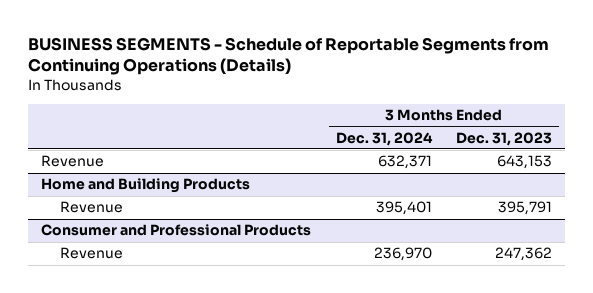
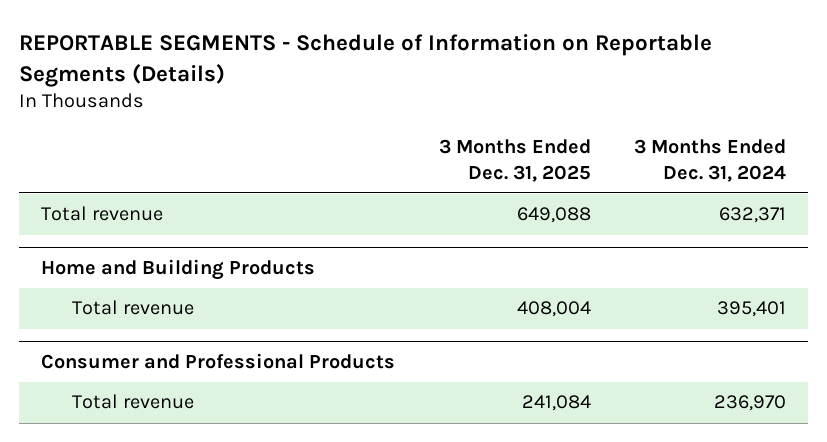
[28,36,550,76] BUSINESS SEGMENTS - Schedule of Reportable Segments from Continuing Operations (Details) -> [19,33,713,87] REPORTABLE SEGMENTS - Schedule of Information on Reportable Segments (Details)
[456,131,553,146] Dec. 31, 2023 -> none
none -> [438,139,591,182] 3 Months Ended Dec. 31, 2025
[40,155,104,168] Revenue -> [41,206,164,222] Total revenue
[59,201,123,214] Revenue -> [72,300,195,316] Total revenue
[59,247,123,260] Revenue -> [72,394,195,410] Total revenue

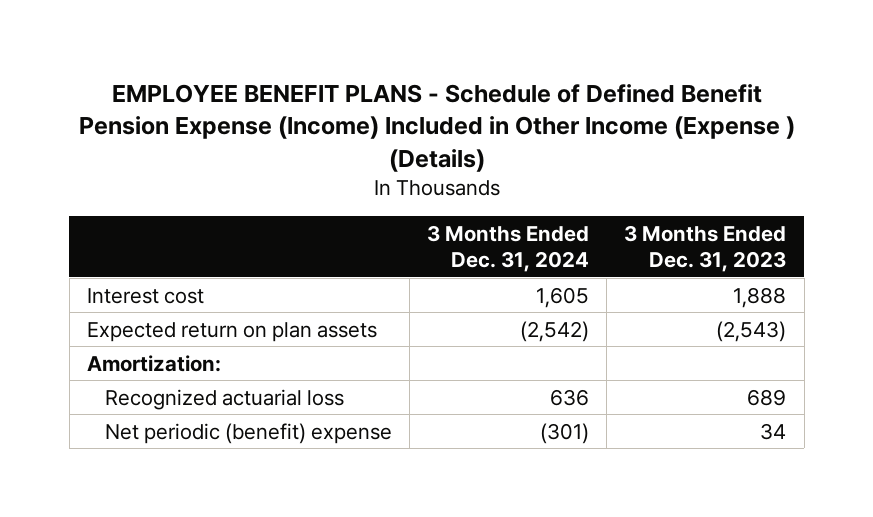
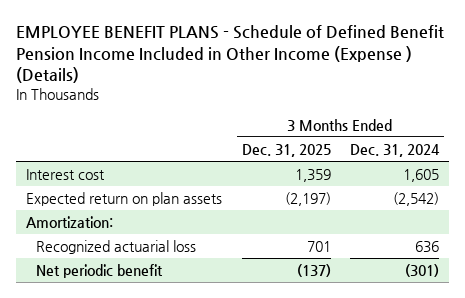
[78,83,795,172] EMPLOYEE BENEFIT PLANS - Schedule of Defined Benefit Pension Expense (Income) Included in Other Income (Expense ) (Details) -> [15,25,444,84] EMPLOYEE BENEFIT PLANS - Schedule of Defined Benefit Pension Income Included in Other Income (Expense ) (Details)
[624,224,787,272] 3 Months Ended Dec. 31, 2023 -> none
none -> [241,144,331,158] Dec. 31, 2025
[105,422,393,444] Net periodic (benefit) expense -> [36,264,164,279] Net periodic benefit

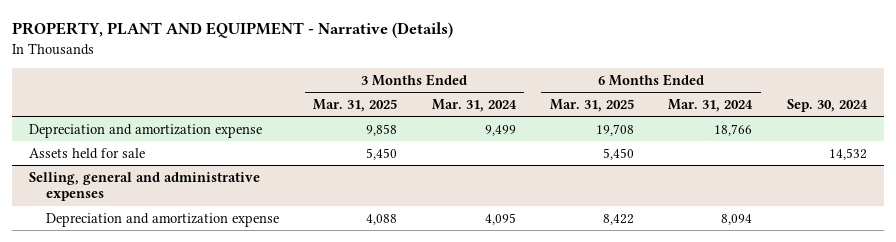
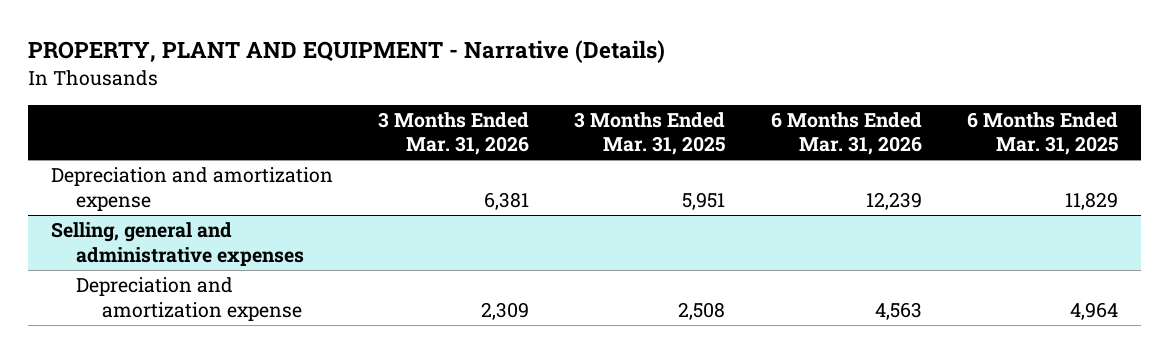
[431,98,517,112] Mar. 31, 2024 -> none
[668,98,754,112] Mar. 31, 2024 -> none
[786,98,868,112] Sep. 30, 2024 -> none
none -> [377,111,529,156] 3 Months Ended Mar. 31, 2026
none -> [770,111,922,156] 6 Months Ended Mar. 31, 2026
[29,147,146,159] Assets held for sale -> none
[366,123,398,136] 9,858 -> [682,191,726,210] 5,951
[595,123,634,136] 19,708 -> [1065,191,1119,210] 11,829
[366,213,398,225] 4,088 -> [678,301,726,320] 2,508
[602,213,634,225] 8,422 -> [1070,301,1119,320] 4,964

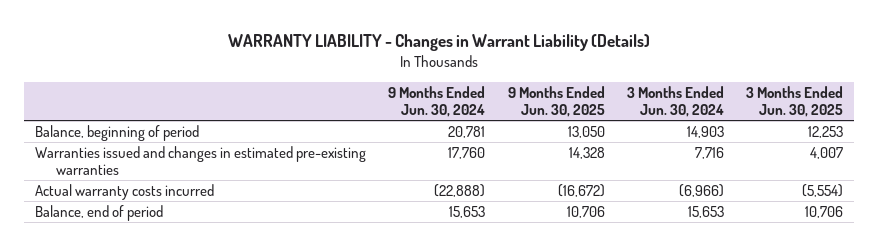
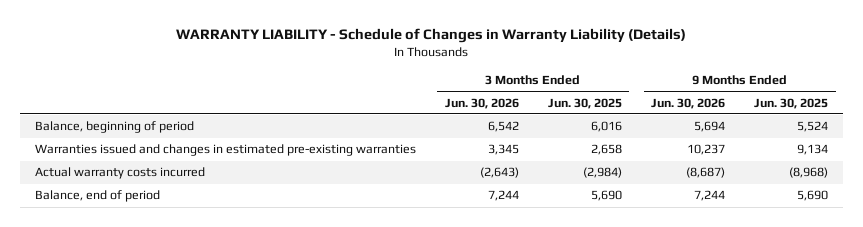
[228,33,651,51] WARRANTY LIABILITY - Changes in Warrant Liability (Details) -> [176,28,687,44] WARRANTY LIABILITY - Schedule of Changes in Warranty Liability (Details)
[388,85,486,117] 9 Months Ended Jun. 30, 2024 -> none
[626,85,724,117] 3 Months Ended Jun. 30, 2024 -> none
none -> [444,97,519,109] Jun. 30, 2026
none -> [651,97,726,109] Jun. 30, 2026
[567,125,605,138] 13,050 -> [797,121,829,133] 5,524
[808,125,844,138] 12,253 -> [590,121,622,133] 6,016
[568,146,605,159] 14,328 -> [797,144,829,156] 9,134
[810,146,844,159] 4,007 -> [590,144,622,156] 2,658
[557,183,605,197] (16,672) -> [789,167,829,179] (8,968)
[802,183,844,197] (5,554) -> [582,167,622,179] (2,984)
[566,205,605,218] 10,706 -> [797,190,829,202] 5,690
[805,205,844,218] 10,706 -> [590,190,622,202] 5,690

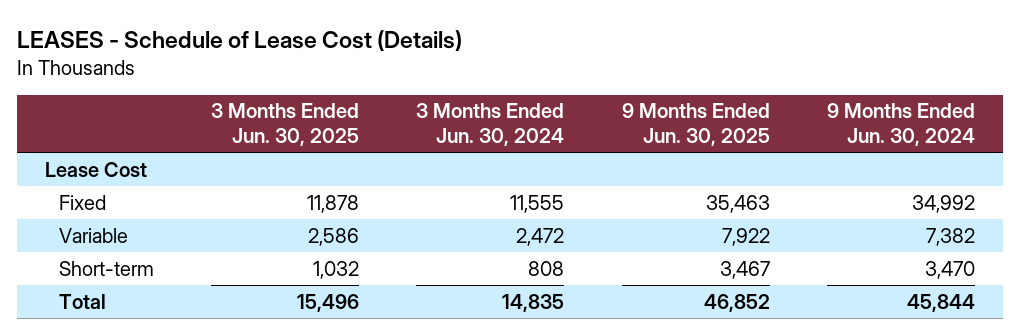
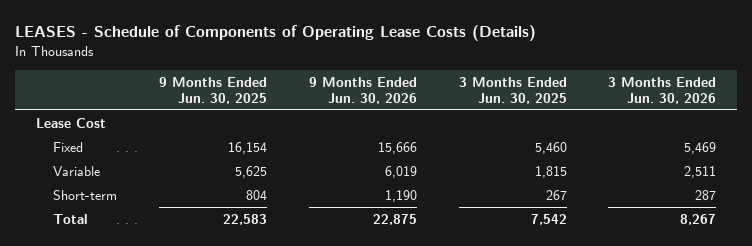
[16,29,462,51] LEASES - Schedule of Lease Cost (Details) -> [14,24,536,41] LEASES - Schedule of Components of Operating Lease Costs (Details)
[416,103,565,147] 3 Months Ended Jun. 30, 2024 -> none
[826,103,975,147] 9 Months Ended Jun. 30, 2024 -> none
none -> [308,76,417,104] 9 Months Ended Jun. 30, 2026
none -> [608,76,717,104] 3 Months Ended Jun. 30, 2026
[307,194,360,213] 11,878 -> [534,141,567,154] 5,460
[705,194,770,213] 35,463 -> [227,141,267,154] 16,154
[308,227,360,246] 2,586 -> [534,165,567,178] 1,815
[721,227,770,246] 7,922 -> [234,165,267,178] 5,625
[313,260,360,279] 1,032 -> [545,189,567,200] 267
[719,260,770,279] 3,467 -> [245,189,267,200] 804
[297,293,360,312] 15,496 -> [530,213,567,225] 7,542
[703,293,770,312] 46,852 -> [222,213,267,225] 22,583

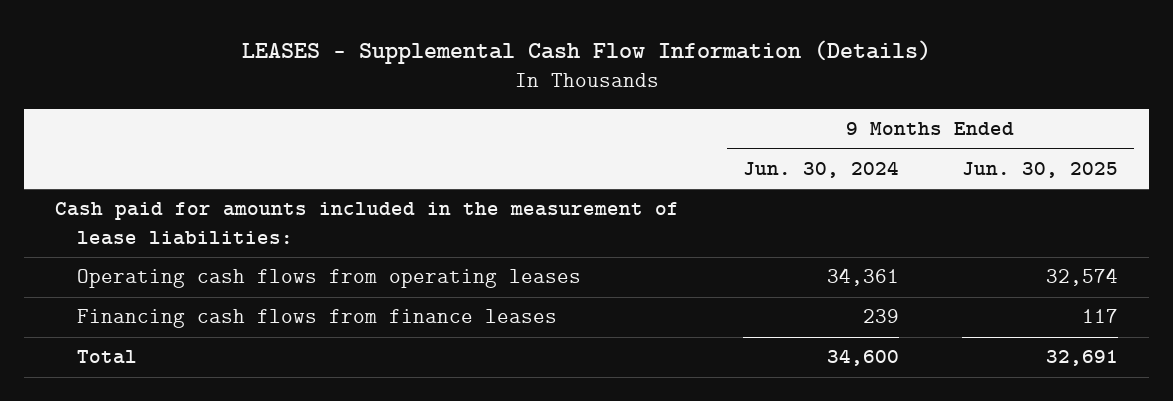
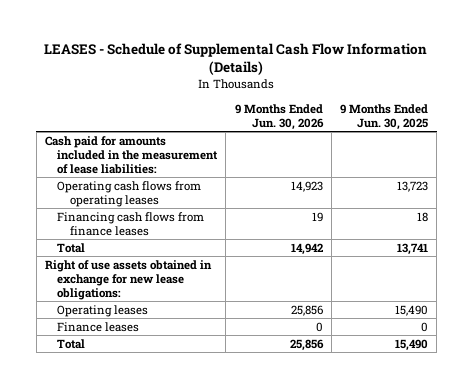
[241,39,931,64] LEASES - Supplemental Cash Flow Information (Details) -> [44,43,428,76] LEASES - Schedule of Supplemental Cash Flow Information (Details)
[742,160,899,178] Jun. 30, 2024 -> none
none -> [234,103,324,130] 9 Months Ended Jun. 30, 2026
[1045,268,1118,287] 32,574 -> [396,180,428,192] 13,723
[1081,309,1118,324] 117 -> [416,211,428,222] 18
[1045,350,1118,367] 32,691 -> [396,242,428,255] 13,741
none -> [44,259,212,300] Right of use assets obtained in exchange for new lease obligations:
none -> [57,304,149,317] Operating leases
none -> [57,321,140,332] Finance leases
none -> [57,338,86,349] Total

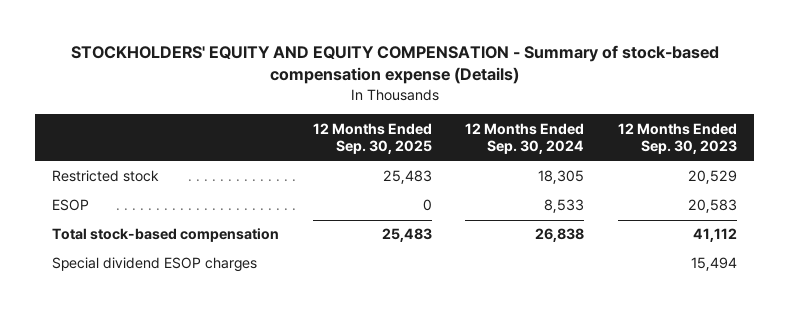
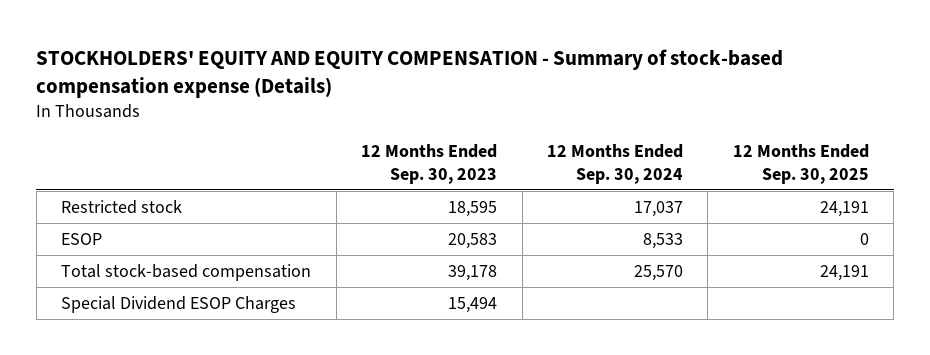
[382,170,432,185] 25,483 -> [819,200,869,217] 24,191
[538,170,585,185] 18,305 -> [633,200,683,217] 17,037
[688,170,738,185] 20,529 -> [448,200,498,217] 18,595
[381,228,432,243] 25,483 -> [819,264,869,281] 24,191
[535,228,585,243] 26,838 -> [633,264,683,281] 25,570
[693,228,738,243] 41,112 -> [448,264,498,281] 39,178
[52,257,258,273] Special dividend ESOP charges -> [61,295,297,313] Special Dividend ESOP Charges

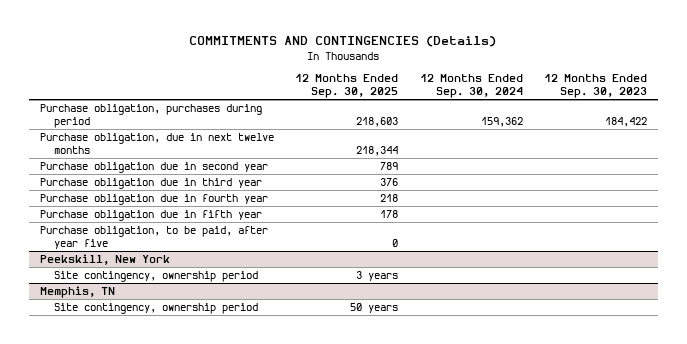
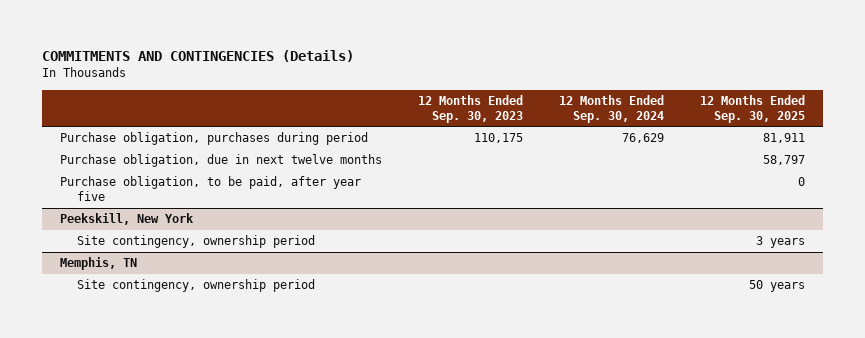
[39,162,268,174] Purchase obligation due in second year -> none
[39,178,262,190] Purchase obligation due in third year -> none
[39,194,268,206] Purchase obligation due in fourth year -> none
[39,210,262,222] Purchase obligation due in fifth year -> none
[356,117,399,128] 218,603 -> [763,133,806,144] 81,911
[480,117,523,128] 159,362 -> [622,133,665,144] 76,629
[605,117,648,128] 184,422 -> [474,133,524,144] 110,175
[356,146,399,157] 218,344 -> [763,155,806,166] 58,797

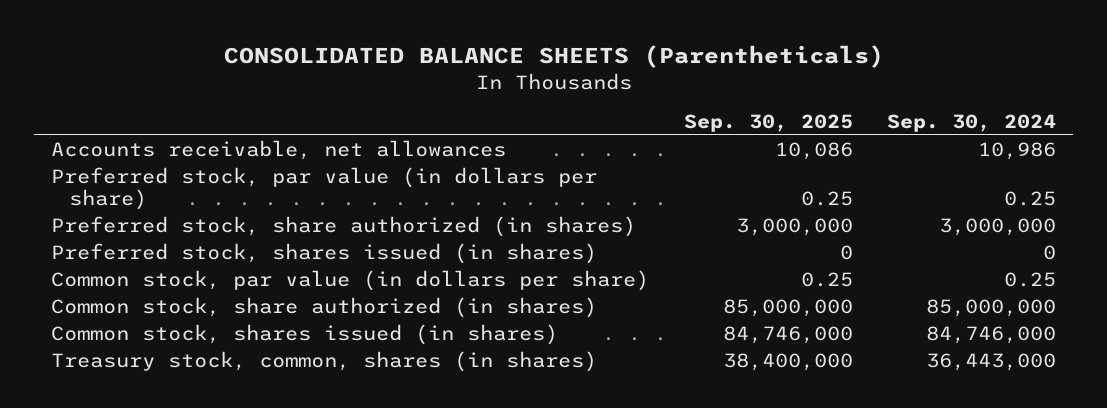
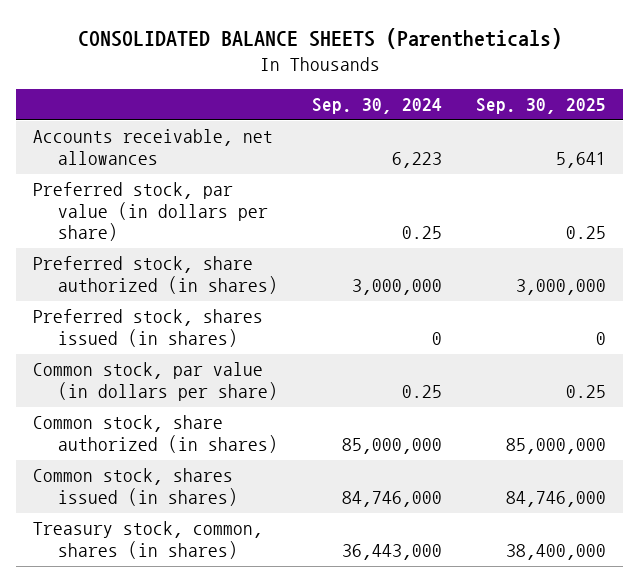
[774,142,853,161] 10,086 -> [555,151,606,168] 5,641
[977,142,1056,161] 10,986 -> [392,151,443,168] 6,223

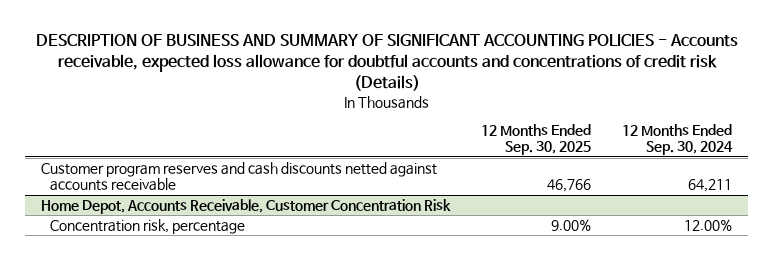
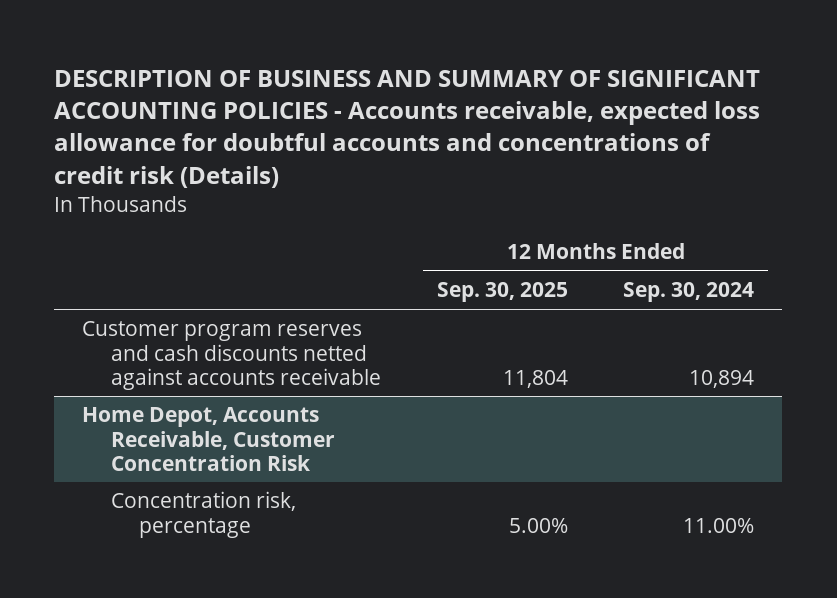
[547,179,592,193] 46,766 -> [502,369,568,388] 11,804
[688,179,733,193] 64,211 -> [689,369,755,388] 10,894
[551,219,592,232] 9.00% -> [508,517,568,533] 5.00%
[684,219,733,232] 12.00% -> [683,517,755,533] 11.00%

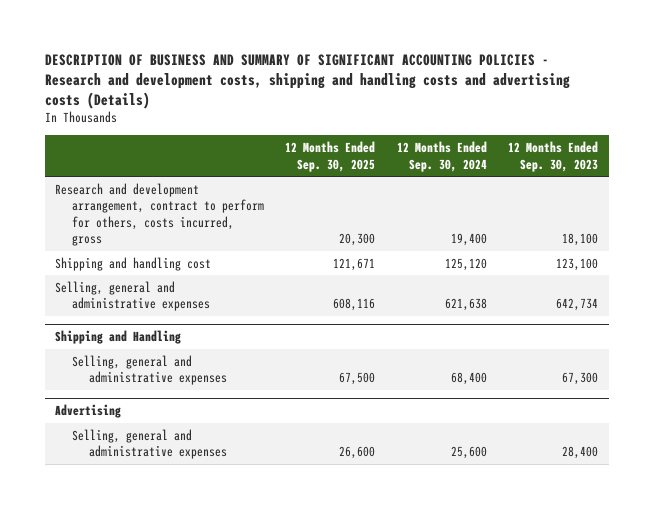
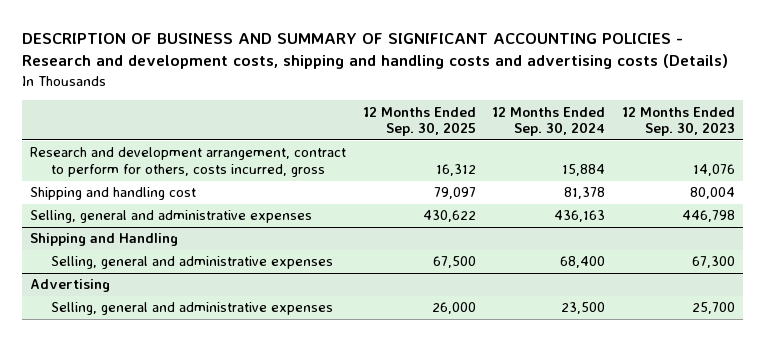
[339,233,376,247] 20,300 -> [435,163,476,176] 16,312
[450,233,487,247] 19,400 -> [562,163,606,176] 15,884
[562,233,599,247] 18,100 -> [692,163,735,176] 14,076
[333,257,376,271] 121,671 -> [433,187,476,200] 79,097
[444,257,487,271] 125,120 -> [564,187,606,200] 81,378
[556,257,599,271] 123,100 -> [689,187,735,200] 80,004
[333,298,376,312] 608,116 -> [422,210,476,223] 430,622
[444,298,487,312] 621,638 -> [554,210,606,223] 436,163
[556,298,599,312] 642,734 -> [681,210,735,223] 446,798
[339,446,376,460] 26,600 -> [431,302,476,315] 26,000
[450,446,487,460] 25,600 -> [561,302,606,315] 23,500
[562,446,599,460] 28,400 -> [691,302,735,315] 25,700

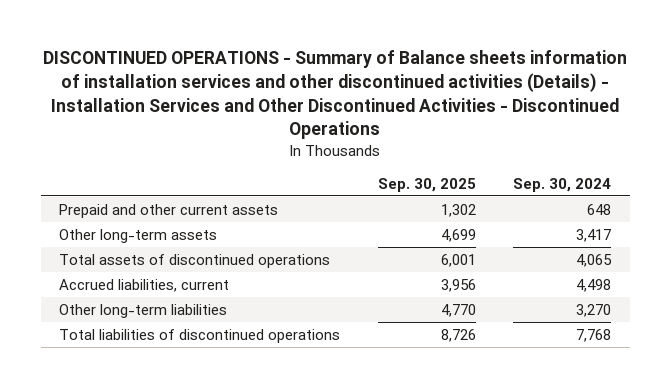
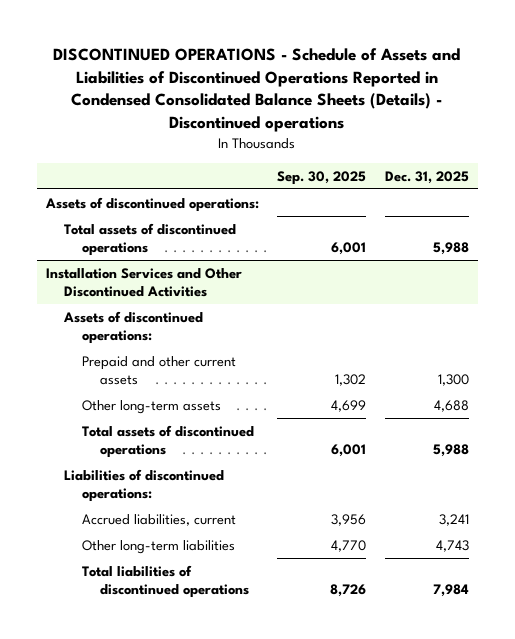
[43,50,628,140] DISCONTINUED OPERATIONS - Summary of Balance sheets information of installation services and other discontinued activities (Details) - Installation Services and Other Discontinued Activities - Discontinued Operations -> [53,47,461,133] DISCONTINUED OPERATIONS - Schedule of Assets and Liabilities of Discontinued Operations Reported in Condensed Consolidated Balance Sheets (Details) - Discontinued operations
[513,177,612,192] Sep. 30, 2024 -> none
none -> [384,170,469,184] Dec. 31, 2025
none -> [45,196,260,212] Assets of discontinued operations:
none -> [63,222,236,256] Total assets of discontinued operations
none -> [46,267,243,297] Installation Services and Other Discontinued Activities
none -> [62,310,203,344] Assets of discontinued operations:
none -> [63,468,224,502] Liabilities of discontinued operations:

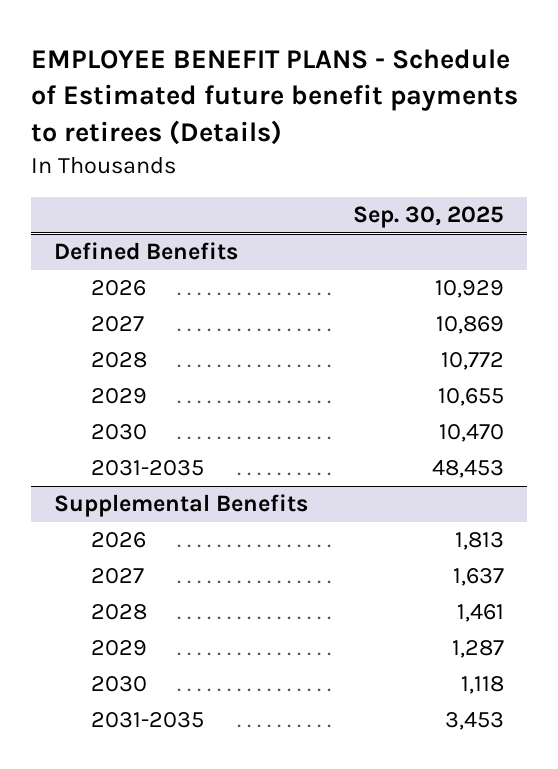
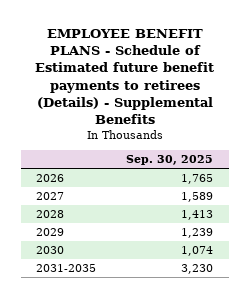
[31,48,519,146] EMPLOYEE BENEFIT PLANS - Schedule of Estimated future benefit payments to retirees (Details) -> [34,28,214,125] EMPLOYEE BENEFIT PLANS - Schedule of Estimated future benefit payments to retirees (Details) - Supplemental Benefits
[53,242,238,261] Defined Benefits -> none
[53,494,308,518] Supplemental Benefits -> none
[90,532,146,549] 2026 -> none
[90,568,144,585] 2027 -> none
[90,604,147,621] 2028 -> none
[90,640,147,657] 2029 -> none
[90,676,147,693] 2030 -> none
[90,712,204,729] 2031-2035 -> none
[435,280,505,299] 10,929 -> [181,173,214,184] 1,765
[436,316,505,335] 10,869 -> [181,191,214,202] 1,589
[441,352,505,371] 10,772 -> [181,209,214,220] 1,413
[438,388,505,407] 10,655 -> [181,227,214,238] 1,239
[439,424,505,443] 10,470 -> [181,245,214,256] 1,074
[432,460,505,479] 48,453 -> [181,263,214,274] 3,230

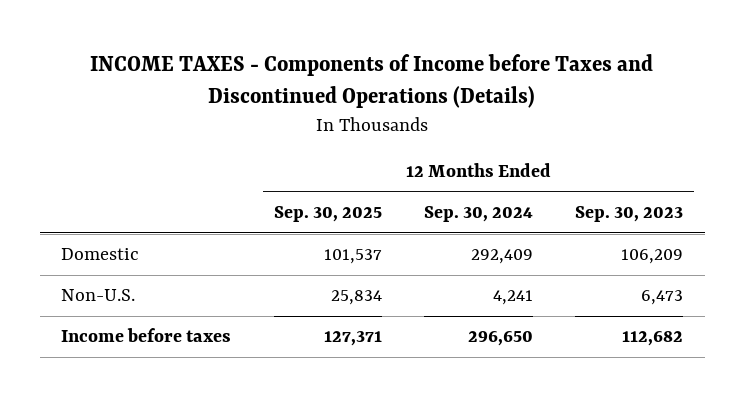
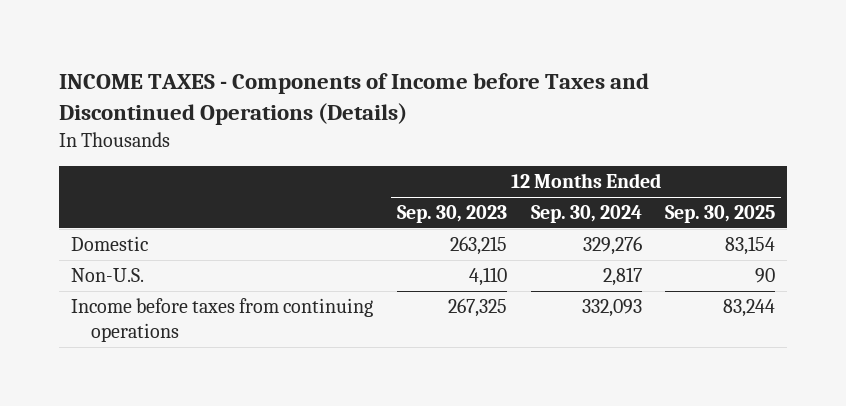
[323,249,382,265] 101,537 -> [725,236,776,256] 83,154
[471,249,534,265] 292,409 -> [582,236,642,256] 329,276
[621,249,684,265] 106,209 -> [449,236,507,256] 263,215
[330,290,382,306] 25,834 -> [755,268,776,284] 90
[493,290,534,306] 4,241 -> [602,267,642,287] 2,817
[641,290,684,306] 6,473 -> [468,267,507,287] 4,110
[61,328,232,343] Income before taxes -> [70,298,373,343] Income before taxes from continuing operations
[323,331,382,347] 127,371 -> [723,299,776,318] 83,244
[468,331,534,347] 296,650 -> [581,299,642,318] 332,093
[622,331,684,347] 112,682 -> [447,298,507,318] 267,325

